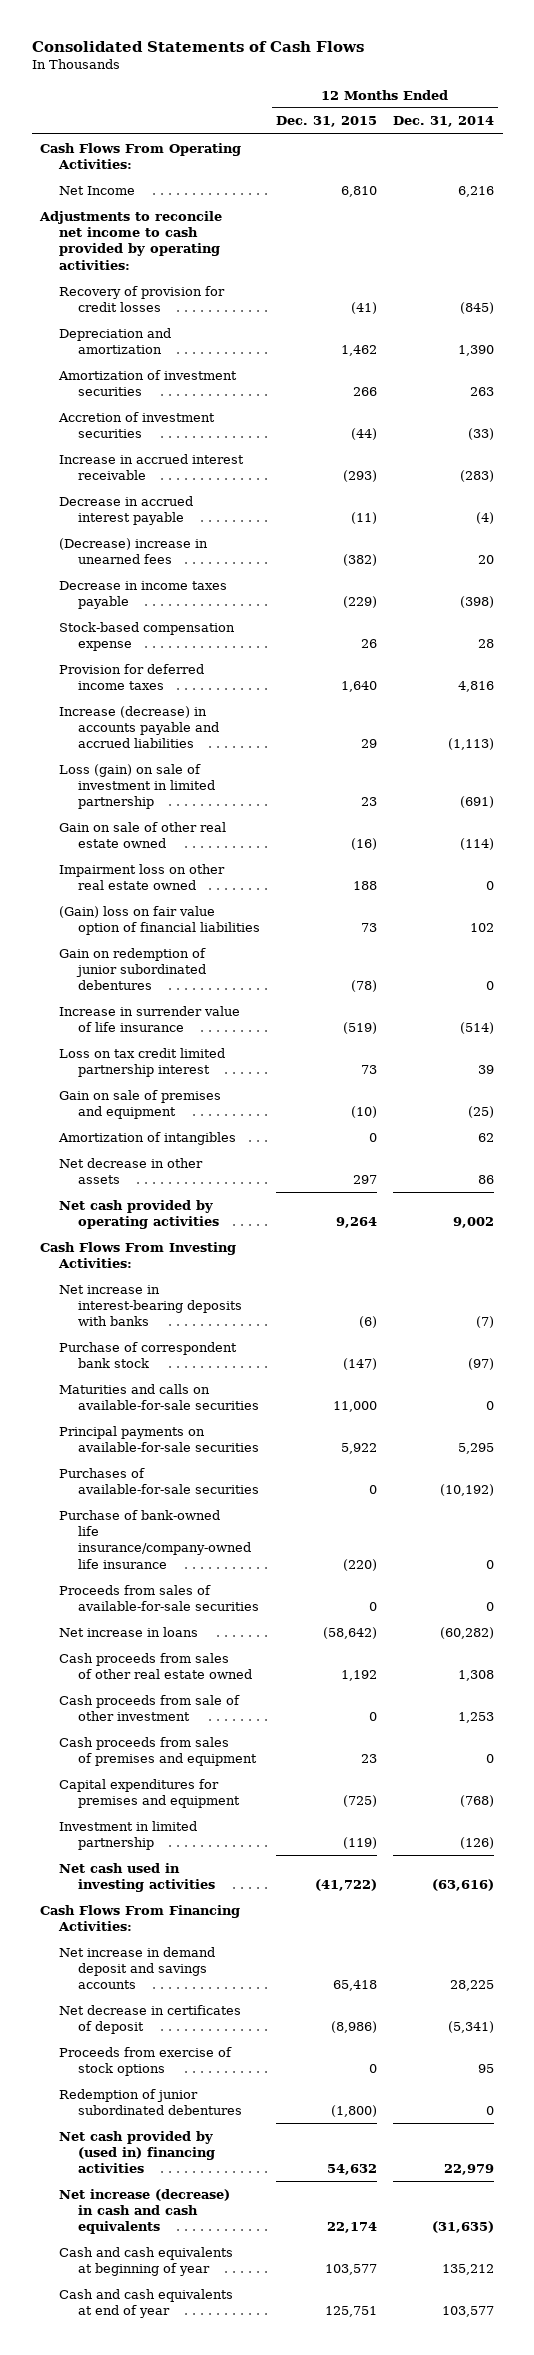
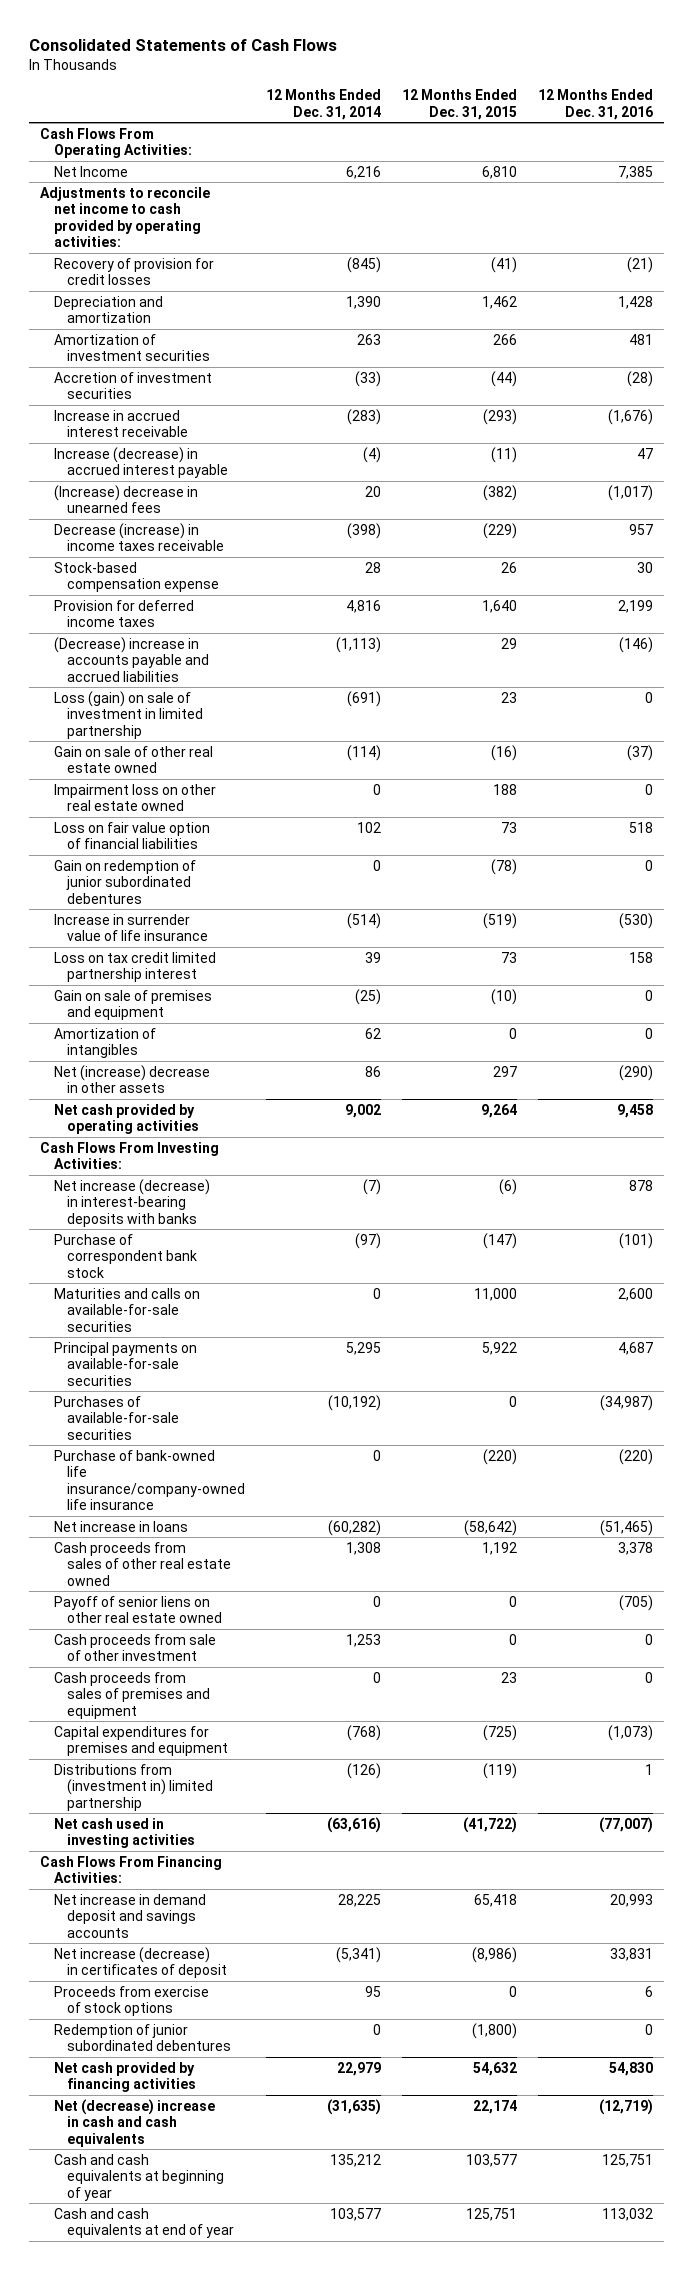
none -> [538,89,654,120] 12 Months Ended Dec. 31, 2016
[58,495,193,525] Decrease in accrued interest payable -> [53,446,229,479] Increase (decrease) in accrued interest payable
[58,537,208,564] (Decrease) increase in unearned fees -> [53,484,198,514] (Increase) decrease in unearned fees
[58,580,227,609] Decrease in income taxes payable -> [53,522,225,552] Decrease (increase) in income taxes receivable
[58,705,220,749] Increase (decrease) in accounts payable and accrued liabilities -> [53,636,210,682] (Decrease) increase in accounts payable and accrued liabilities
[58,905,261,935] (Gain) loss on fair value option of financial liabilities -> [53,821,210,850] Loss on fair value option of financial liabilities
[58,1157,203,1184] Net decrease in other assets -> [53,1064,210,1094] Net (increase) decrease in other assets
[58,1284,243,1327] Net increase in interest-bearing deposits with banks -> [53,1178,210,1227] Net increase (decrease) in interest-bearing deposits with banks
[58,1584,260,1611] Proceeds from sales of available-for-sale securities -> none
none -> [53,1595,223,1624] Payoff of senior liens on other real estate owned
[58,1820,197,1850] Investment in limited partnership -> [53,1763,214,1811] Distributions from (investment in) limited partnership
[58,2004,241,2034] Net decrease in certificates of deposit -> [53,1946,228,1979] Net increase (decrease) in certificates of deposit
[58,2130,216,2174] Net cash provided by (used in) financing activities -> [53,2061,197,2093] Net cash provided by financing activities
[58,2188,230,2235] Net increase (decrease) in cash and cash equivalents -> [53,2098,215,2147] Net (decrease) increase in cash and cash equivalents

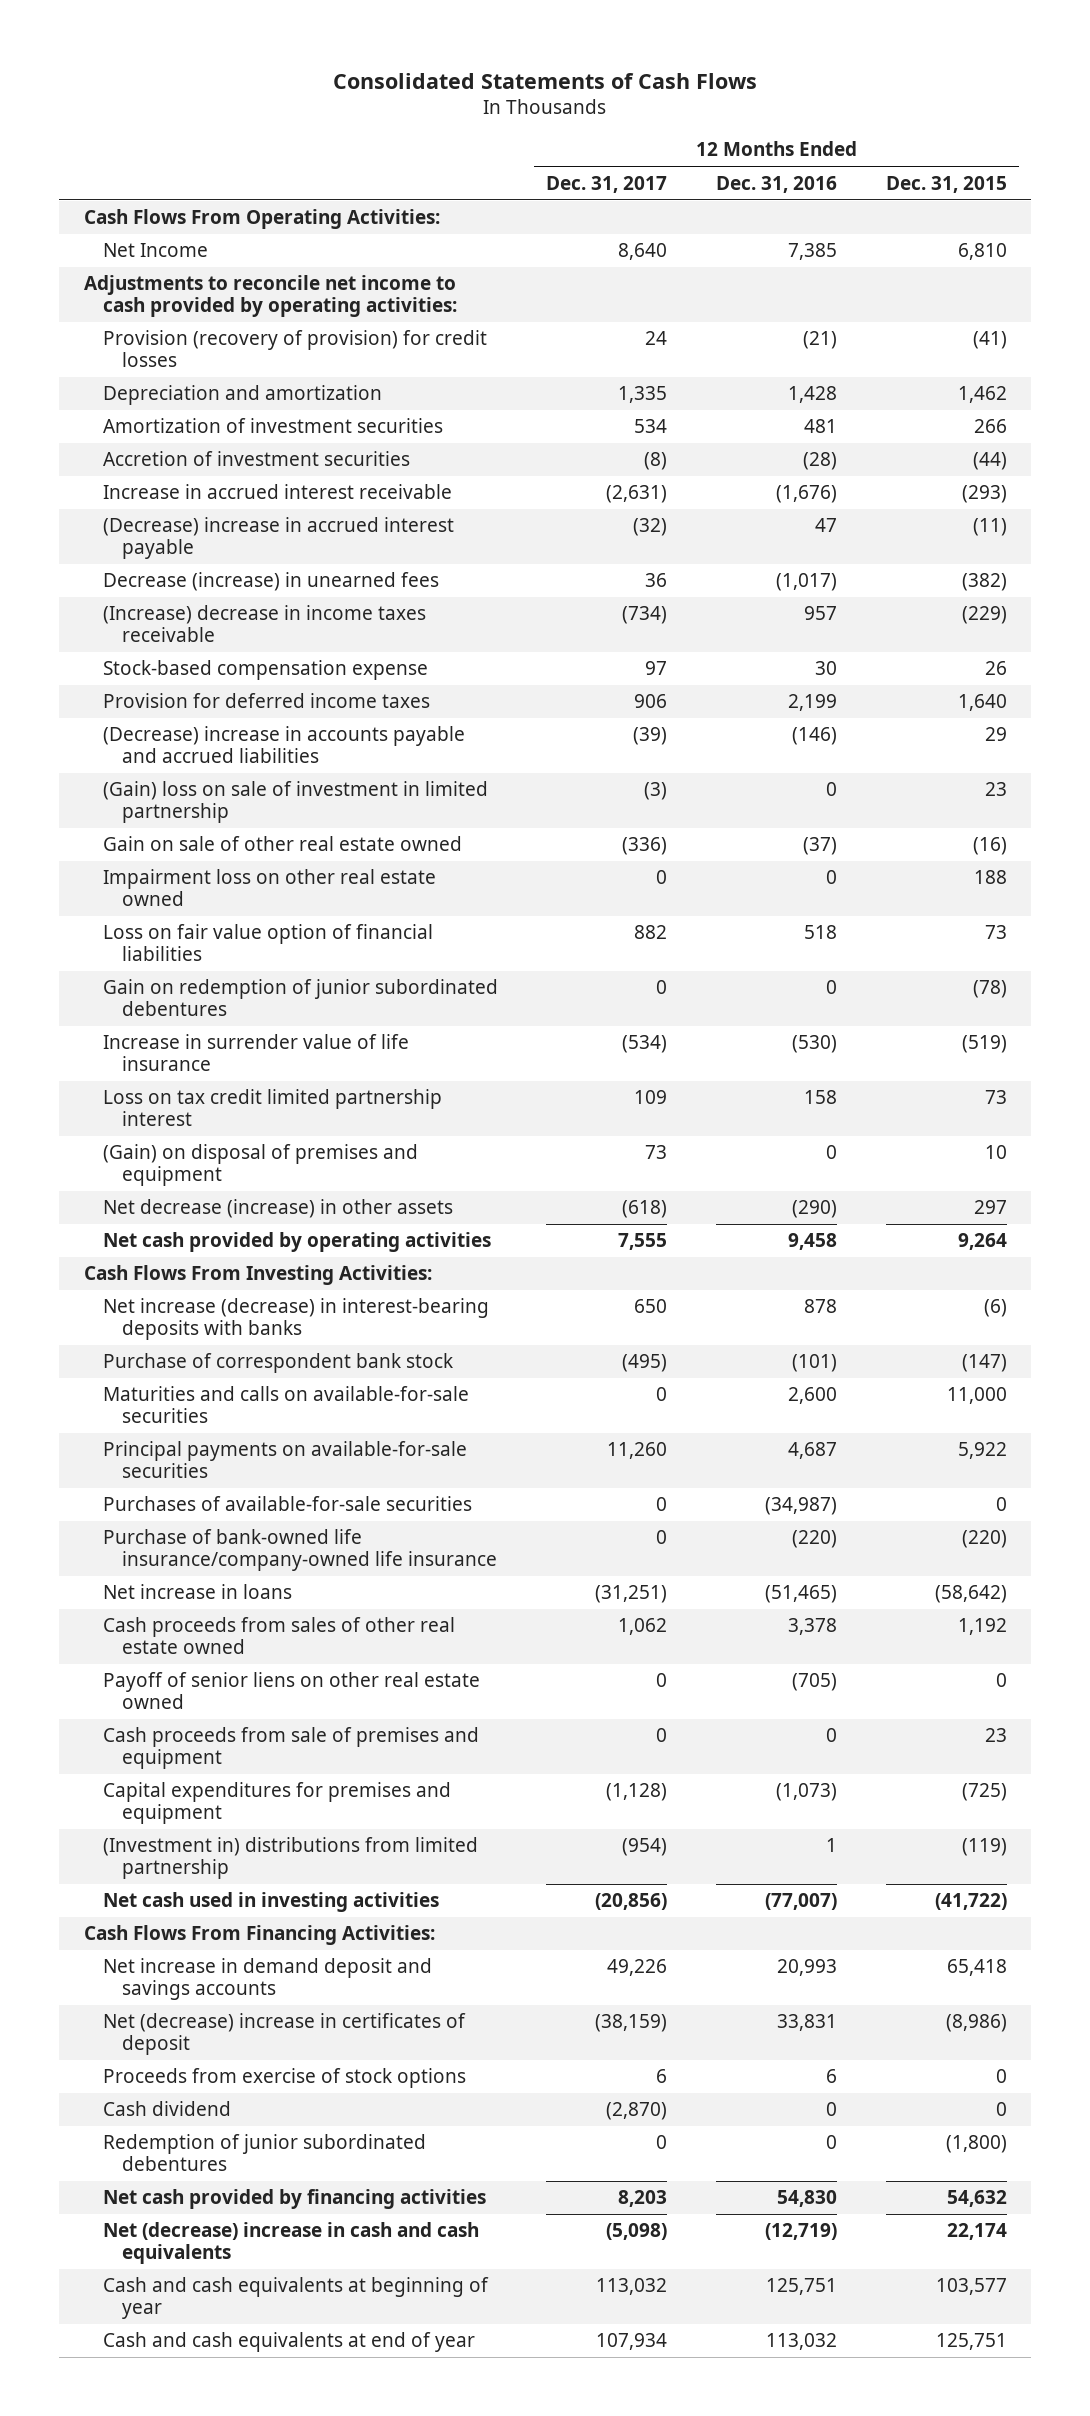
[266,89,382,120] 12 Months Ended Dec. 31, 2014 -> none
none -> [546,175,668,193] Dec. 31, 2017
[53,257,214,286] Recovery of provision for credit losses -> [102,330,487,368] Provision (recovery of provision) for credit losses
[53,446,229,479] Increase (decrease) in accrued interest payable -> [102,517,454,560] (Decrease) increase in accrued interest payable
[53,484,198,514] (Increase) decrease in unearned fees -> [102,572,439,592] Decrease (increase) in unearned fees
[53,522,225,552] Decrease (increase) in income taxes receivable -> [102,605,426,643] (Increase) decrease in income taxes receivable
[53,690,204,739] Loss (gain) on sale of investment in limited partnership -> [102,781,488,824] (Gain) loss on sale of investment in limited partnership
[53,1027,156,1059] Amortization of intangibles -> none
[53,989,212,1021] Gain on sale of premises and equipment -> [102,1144,418,1187] (Gain) on disposal of premises and equipment
[491,988,518,1005] (10) -> [984,1145,1007,1160] 10
[53,1064,210,1094] Net (increase) decrease in other assets -> [102,1199,453,1219] Net decrease (increase) in other assets
[53,1633,216,1662] Cash proceeds from sale of other investment -> none
[53,1671,211,1719] Cash proceeds from sales of premises and equipment -> [102,1727,479,1770] Cash proceeds from sale of premises and equipment
[53,1763,214,1811] Distributions from (investment in) limited partnership -> [102,1837,478,1880] (Investment in) distributions from limited partnership
[53,1946,228,1979] Net increase (decrease) in certificates of deposit -> [102,2013,466,2056] Net (decrease) increase in certificates of deposit
none -> [102,2101,231,2117] Cash dividend

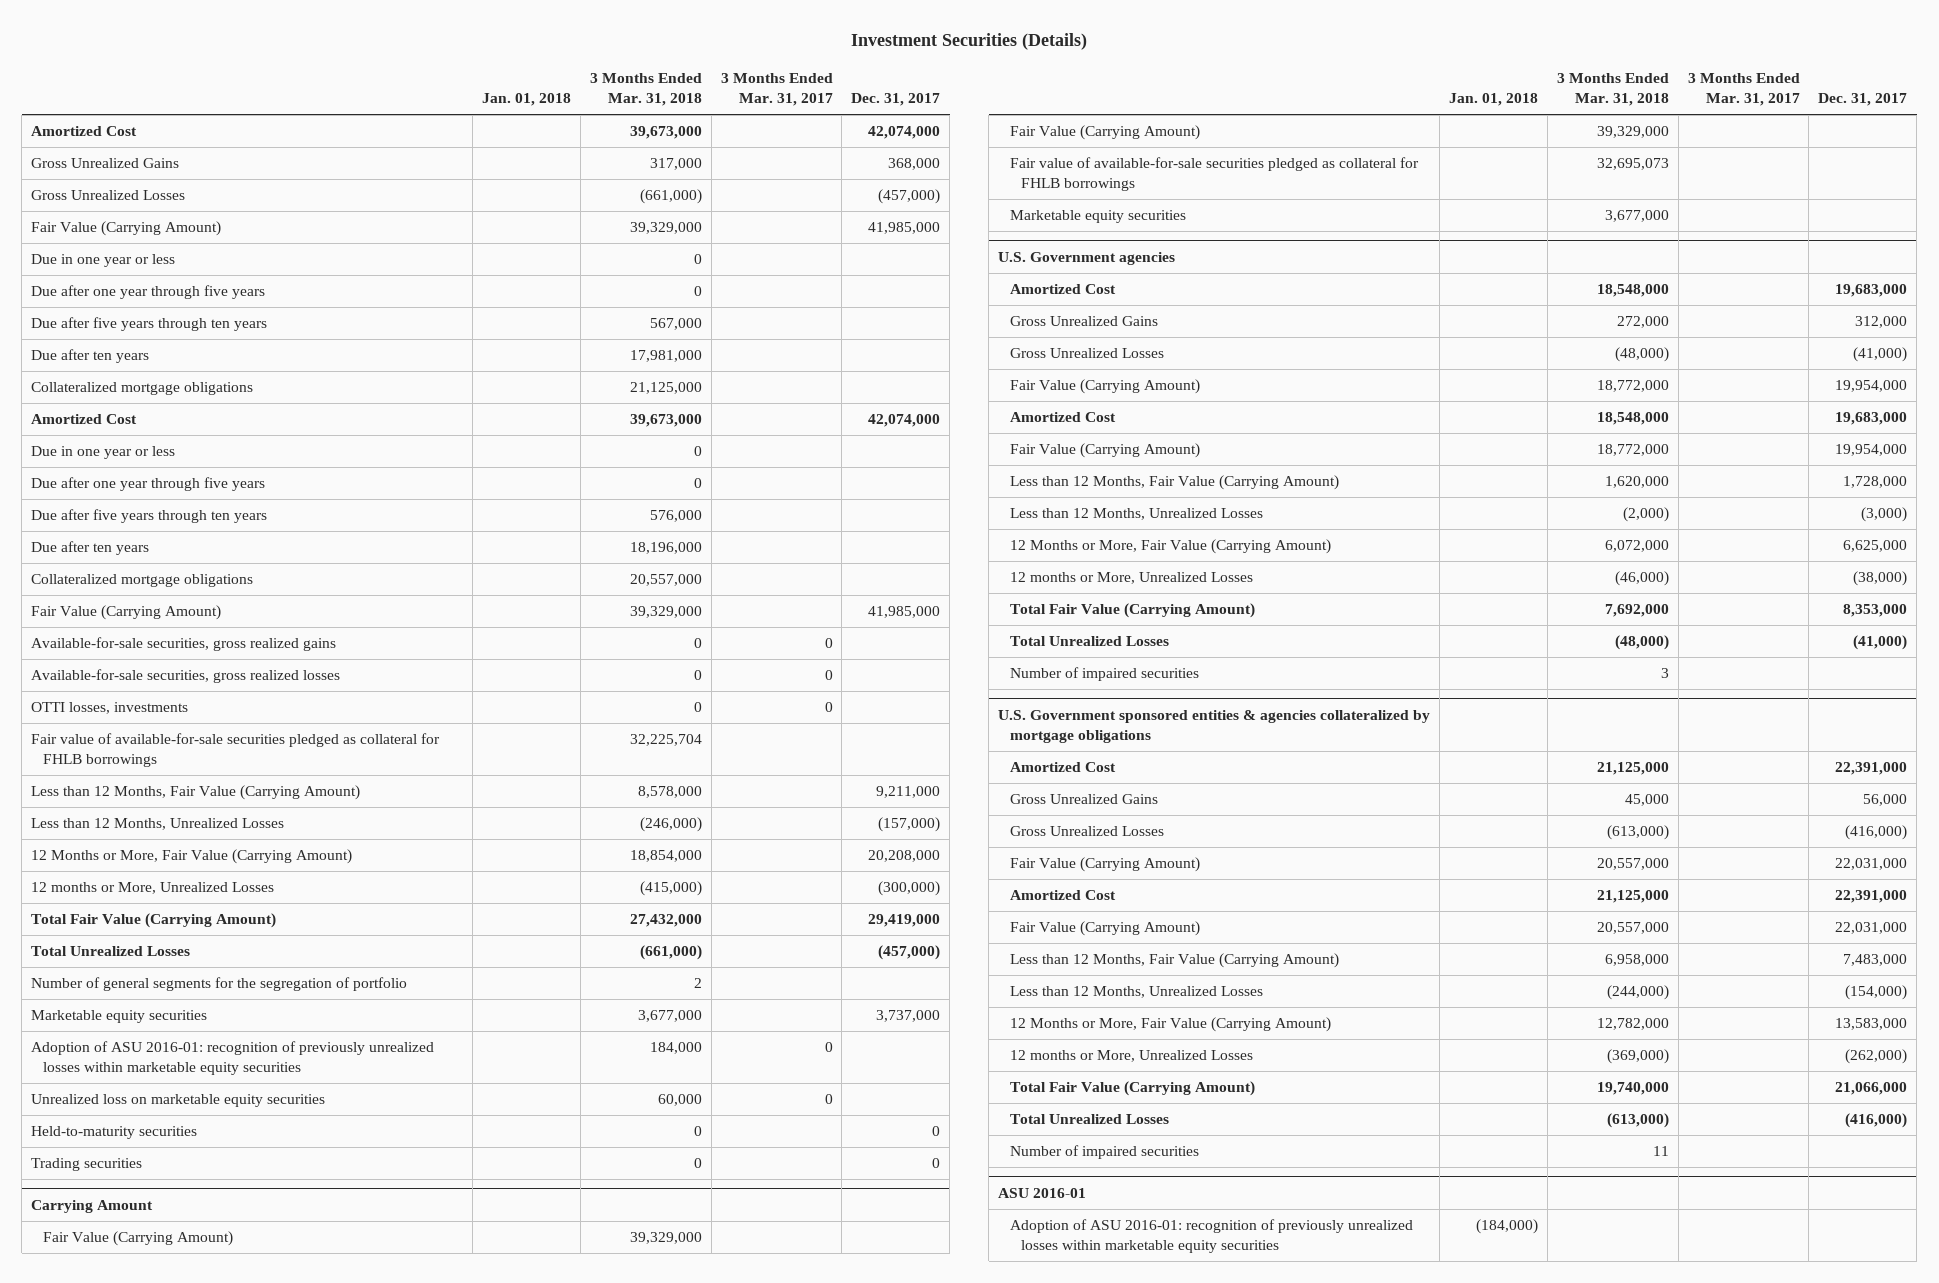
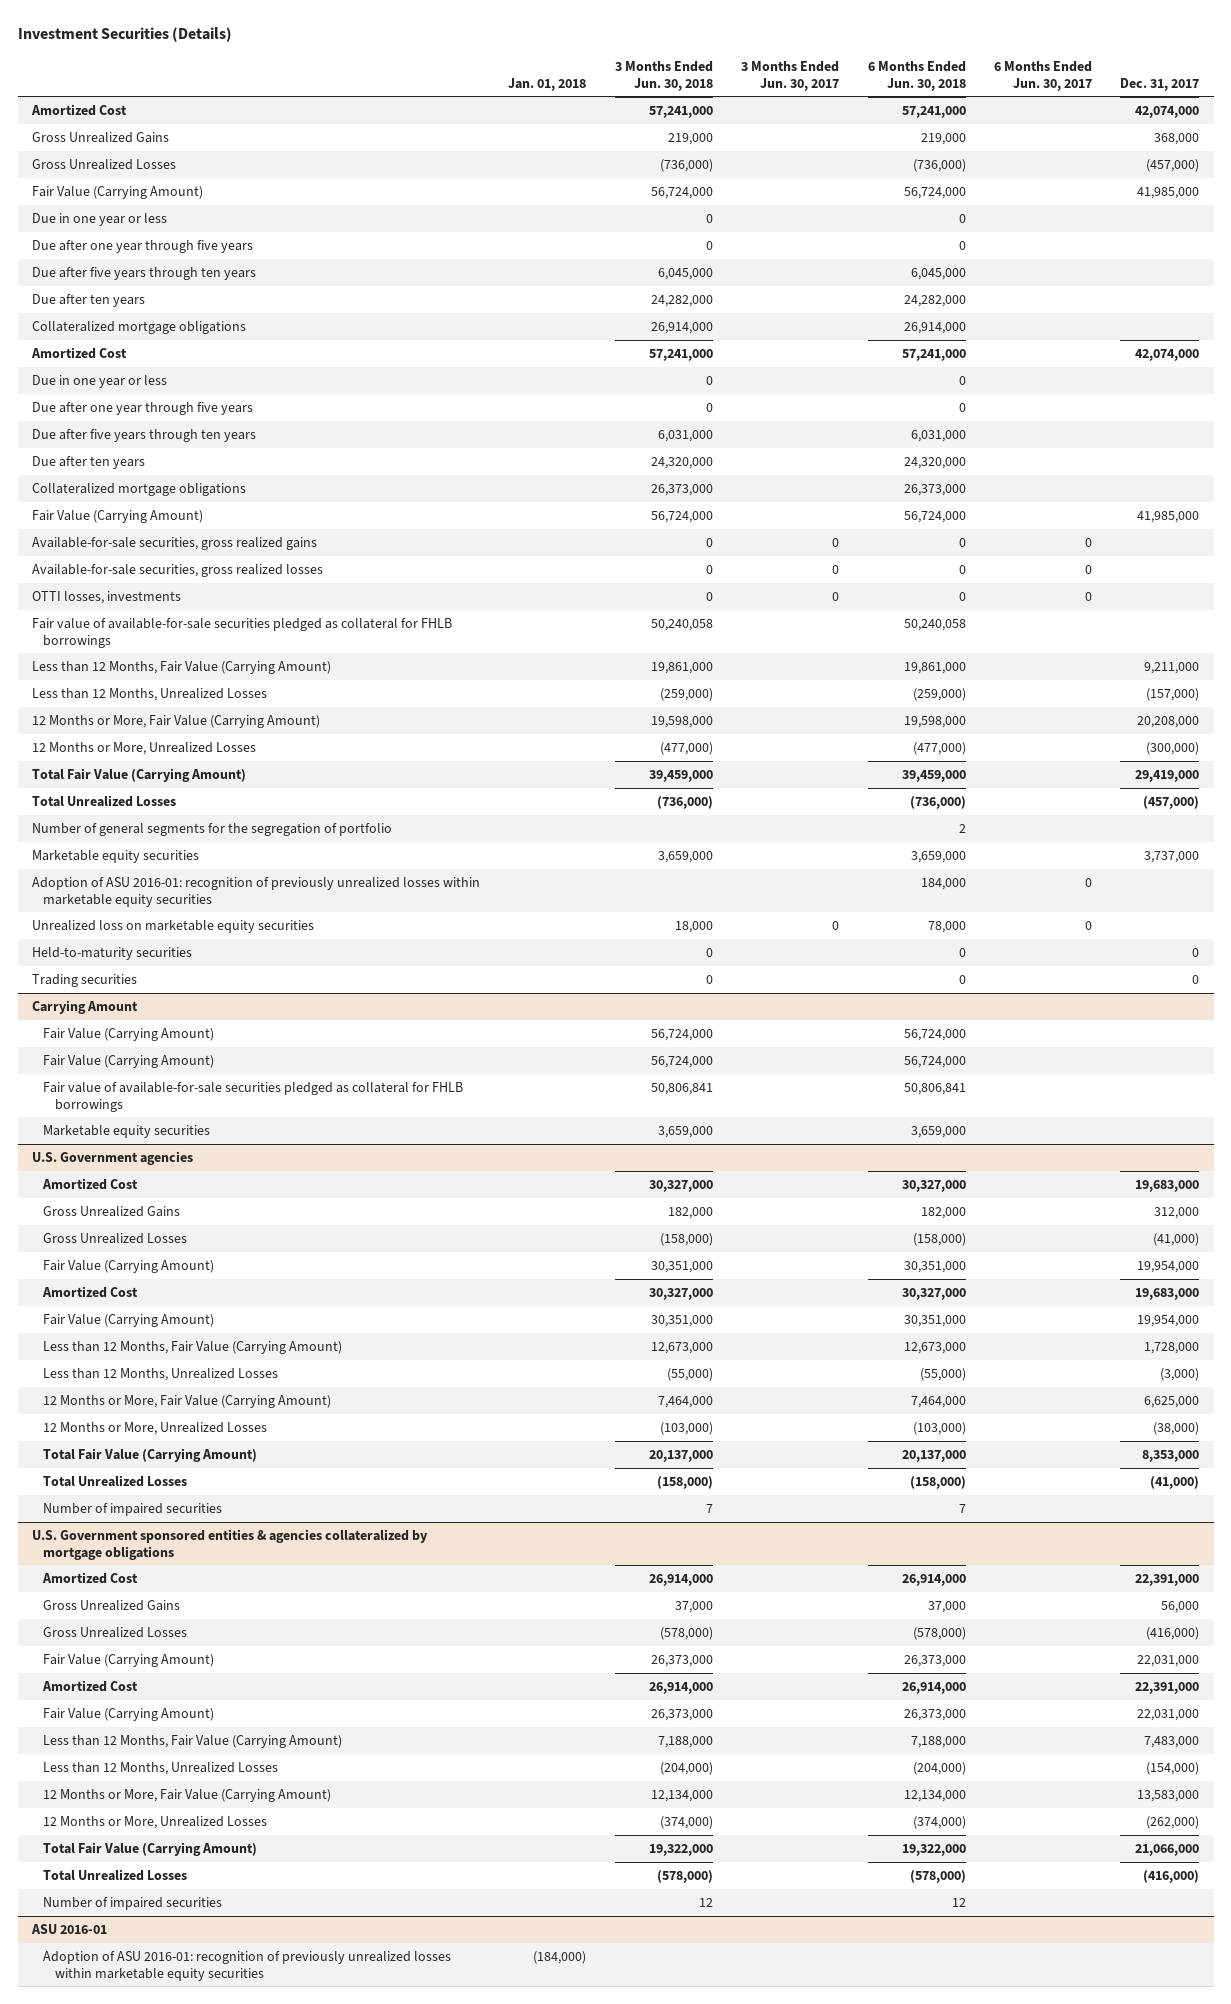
[589,73,702,107] 3 Months Ended Mar. 31, 2018 -> none
[720,73,833,107] 3 Months Ended Mar. 31, 2017 -> none
none -> [614,60,713,91] 3 Months Ended Jun. 30, 2018
none -> [741,60,840,91] 3 Months Ended Jun. 30, 2017
none -> [867,60,966,91] 6 Months Ended Jun. 30, 2018
none -> [993,60,1092,91] 6 Months Ended Jun. 30, 2017
[31,882,275,895] 12 months or More, Unrealized Losses -> [32,741,257,755] 12 Months or More, Unrealized Losses
[1009,572,1253,585] 12 months or More, Unrealized Losses -> [43,1421,268,1435] 12 Months or More, Unrealized Losses
[1009,1050,1253,1063] 12 months or More, Unrealized Losses -> [43,1815,268,1829] 12 Months or More, Unrealized Losses

